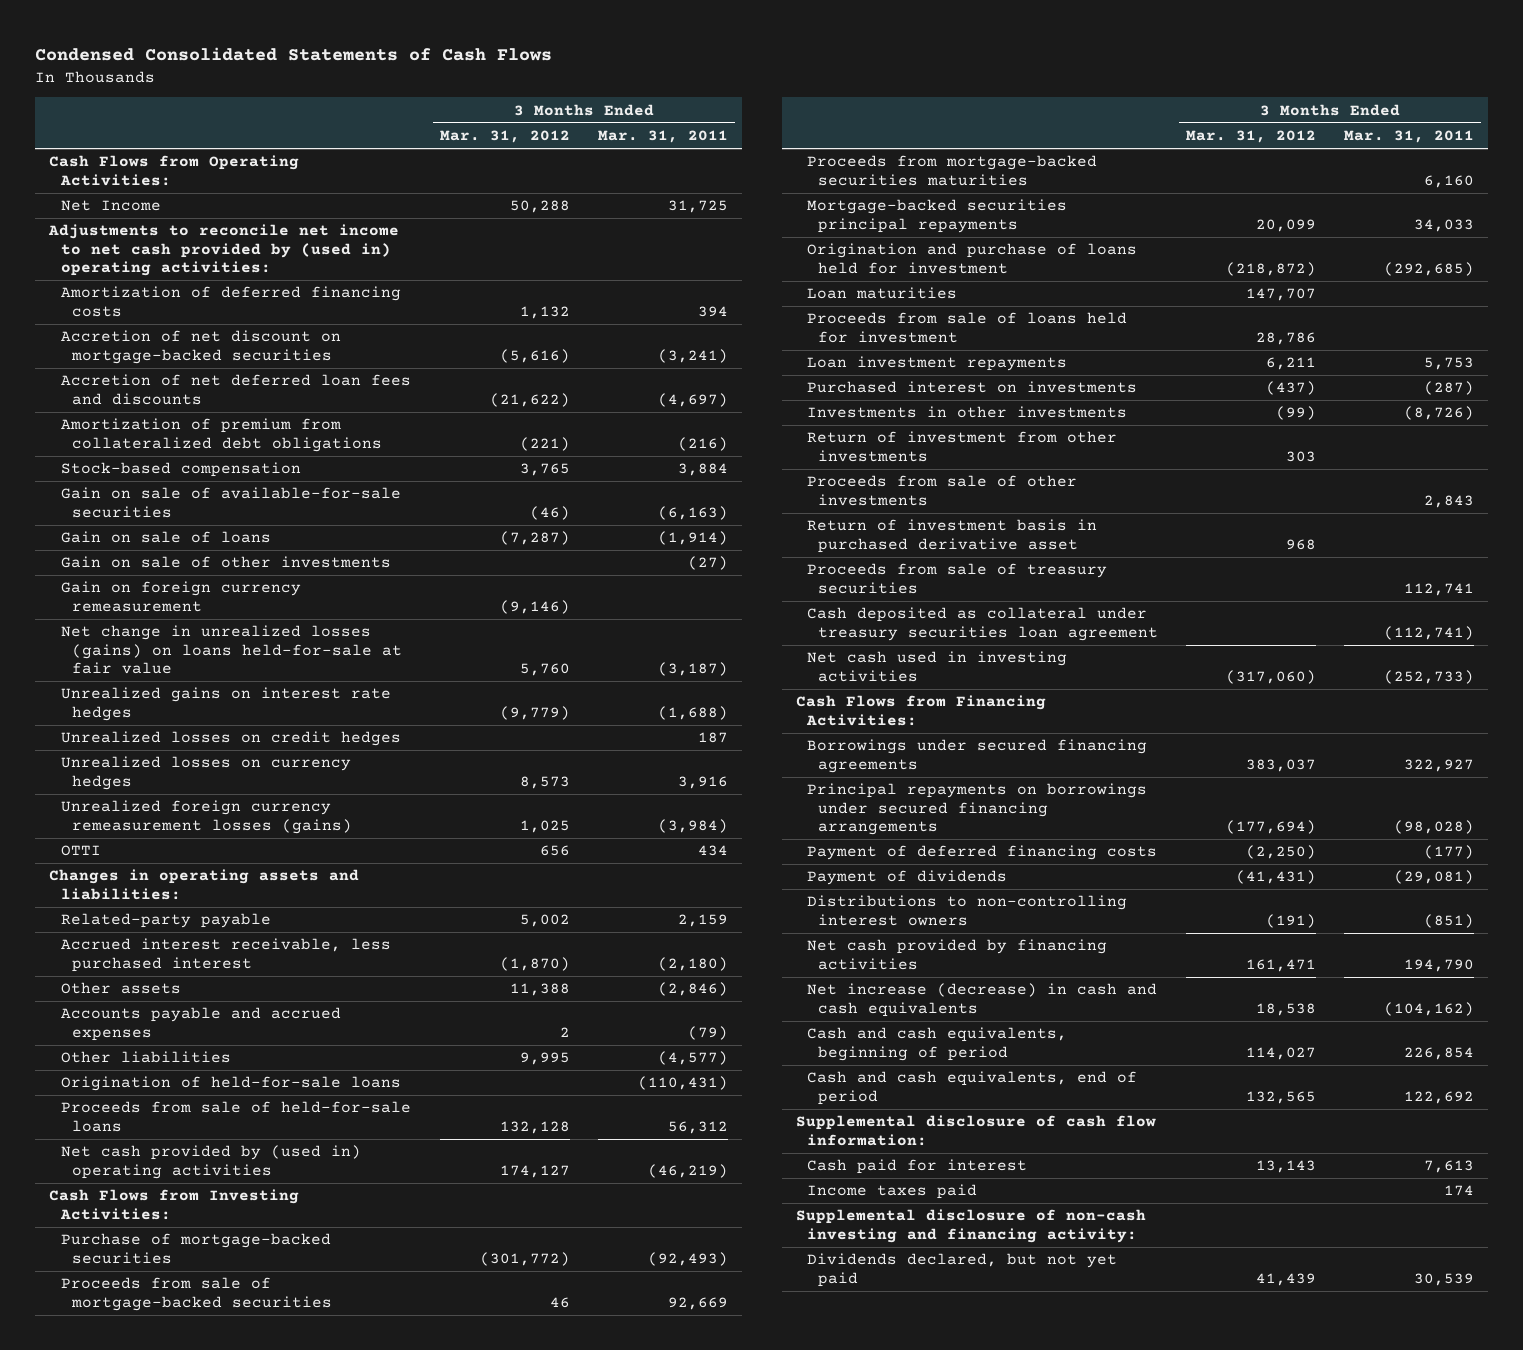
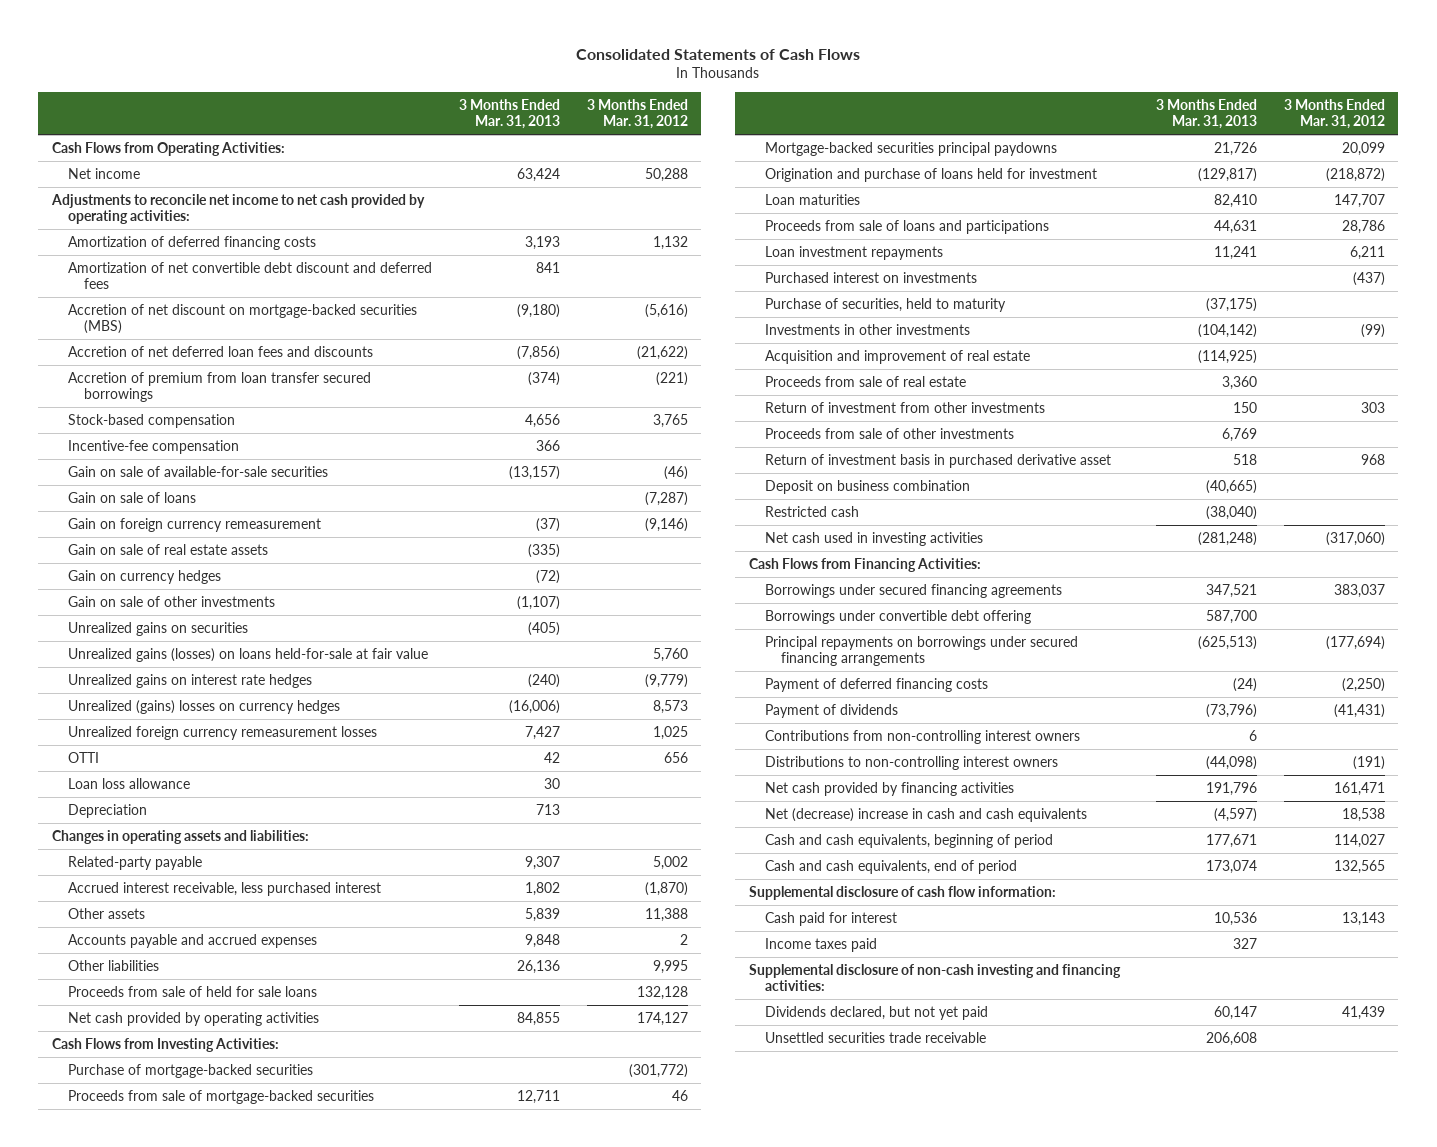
[35,47,553,62] Condensed Consolidated Statements of Cash Flows -> [576,48,861,60] Consolidated Statements of Cash Flows
[597,130,728,144] Mar. 31, 2011 -> none
none -> [458,98,560,130] 3 Months Ended Mar. 31, 2013
[60,200,161,212] Net Income -> [67,167,140,179] Net income
[48,224,400,277] Adjustments to reconcile net income to net cash provided by (used in) operating activities: -> [50,193,425,225] Adjustments to reconcile net income to net cash provided by operating activities:
none -> [67,261,432,290] Amortization of net convertible debt discount and deferred fees
[60,330,341,364] Accretion of net discount on mortgage-backed securities -> [67,303,417,335] Accretion of net discount on mortgage-backed securities (MBS)
[60,418,382,452] Amortization of premium from collateralized debt obligations -> [67,371,371,403] Accretion of premium from loan transfer secured borrowings
none -> [67,439,239,454] Incentive-fee compensation
none -> [67,543,268,555] Gain on sale of real estate assets
none -> [67,569,221,584] Gain on currency hedges
[60,556,391,569] Gain on sale of other investments -> [67,595,275,607] Gain on sale of other investments
none -> [67,621,248,636] Unrealized gains on securities
[60,625,402,675] Net change in unrealized losses (gains) on loans held-for-sale at fair value -> [67,647,428,662] Unrealized gains (losses) on loans held-for-sale at fair value
[60,731,401,747] Unrealized losses on credit hedges -> none
[60,756,351,790] Unrealized losses on currency hedges -> [67,699,340,714] Unrealized (gains) losses on currency hedges
[60,800,352,834] Unrealized foreign currency remeasurement losses (gains) -> [67,725,377,740] Unrealized foreign currency remeasurement losses
none -> [67,777,190,789] Loan loss allowance
none -> [67,803,147,818] Depreciation
[60,1076,401,1092] Origination of held-for-sale loans -> none
[60,1101,411,1132] Proceeds from sale of held-for-sale loans -> [67,985,317,997] Proceeds from sale of held for sale loans
[60,1145,361,1179] Net cash provided by (used in) operating activities -> [67,1011,319,1026] Net cash provided by operating activities
[806,155,1097,186] Proceeds from mortgage-backed securities maturities -> none
[806,199,1067,233] Mortgage-backed securities principal repayments -> [764,141,1057,156] Mortgage-backed securities principal paydowns
[806,312,1127,343] Proceeds from sale of loans held for investment -> [764,219,1049,234] Proceeds from sale of loans and participations
none -> [764,297,1006,312] Purchase of securities, held to maturity
none -> [764,349,1030,364] Acquisition and improvement of real estate
none -> [764,375,966,387] Proceeds from sale of real estate
[806,563,1107,594] Proceeds from sale of treasury securities -> none
[806,607,1159,641] Cash deposited as collateral under treasury securities loan agreement -> none
none -> [764,479,970,494] Deposit on business combination
none -> [764,505,859,517] Restricted cash
none -> [764,609,1031,624] Borrowings under convertible debt offering
none -> [764,729,1080,744] Contributions from non-controlling interest owners
[806,983,1157,1017] Net increase (decrease) in cash and cash equivalents -> [764,807,1087,822] Net (decrease) increase in cash and cash equivalents
[795,1209,1146,1243] Supplemental disclosure of non-cash investing and financing activity: -> [748,963,1121,992] Supplemental disclosure of non-cash investing and financing activities:
none -> [764,1031,986,1043] Unsettled securities trade receivable

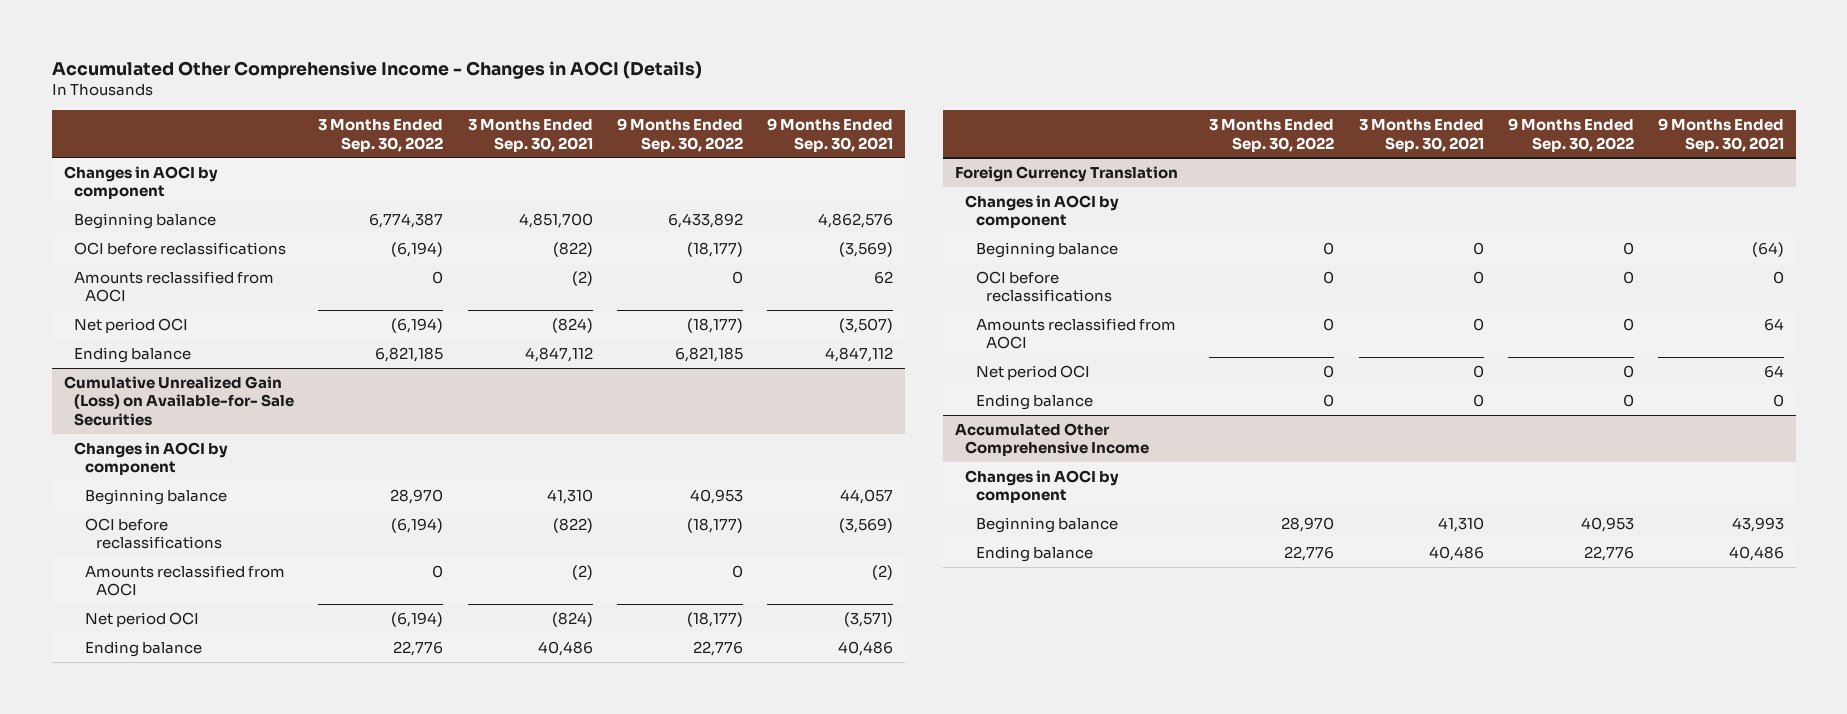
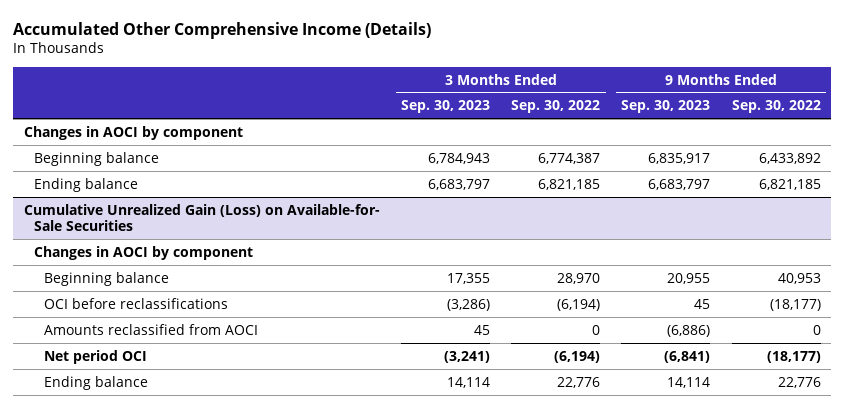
[51,60,702,79] Accumulated Other Comprehensive Income - Changes in AOCI (Details) -> [13,21,432,39] Accumulated Other Comprehensive Income (Details)
[467,119,593,152] 3 Months Ended Sep. 30, 2021 -> none
[766,118,893,152] 9 Months Ended Sep. 30, 2021 -> none
none -> [401,100,491,114] Sep. 30, 2023
none -> [621,100,711,114] Sep. 30, 2023
[74,241,287,255] OCI before reclassifications -> none
[74,270,275,303] Amounts reclassified from AOCI -> none
[74,317,189,333] Net period OCI -> none
[954,165,1178,182] Foreign Currency Translation -> none
[965,194,1120,229] Changes in AOCI by component -> none
[975,241,1118,258] Beginning balance -> none
[975,270,1113,303] OCI before reclassifications -> none
[975,317,1176,350] Amounts reclassified from AOCI -> none
[975,364,1090,380] Net period OCI -> none
[975,393,1093,410] Ending balance -> none
[954,422,1150,457] Accumulated Other Comprehensive Income -> none
[965,469,1120,504] Changes in AOCI by component -> none
[975,516,1118,533] Beginning balance -> none
[975,545,1093,562] Ending balance -> none

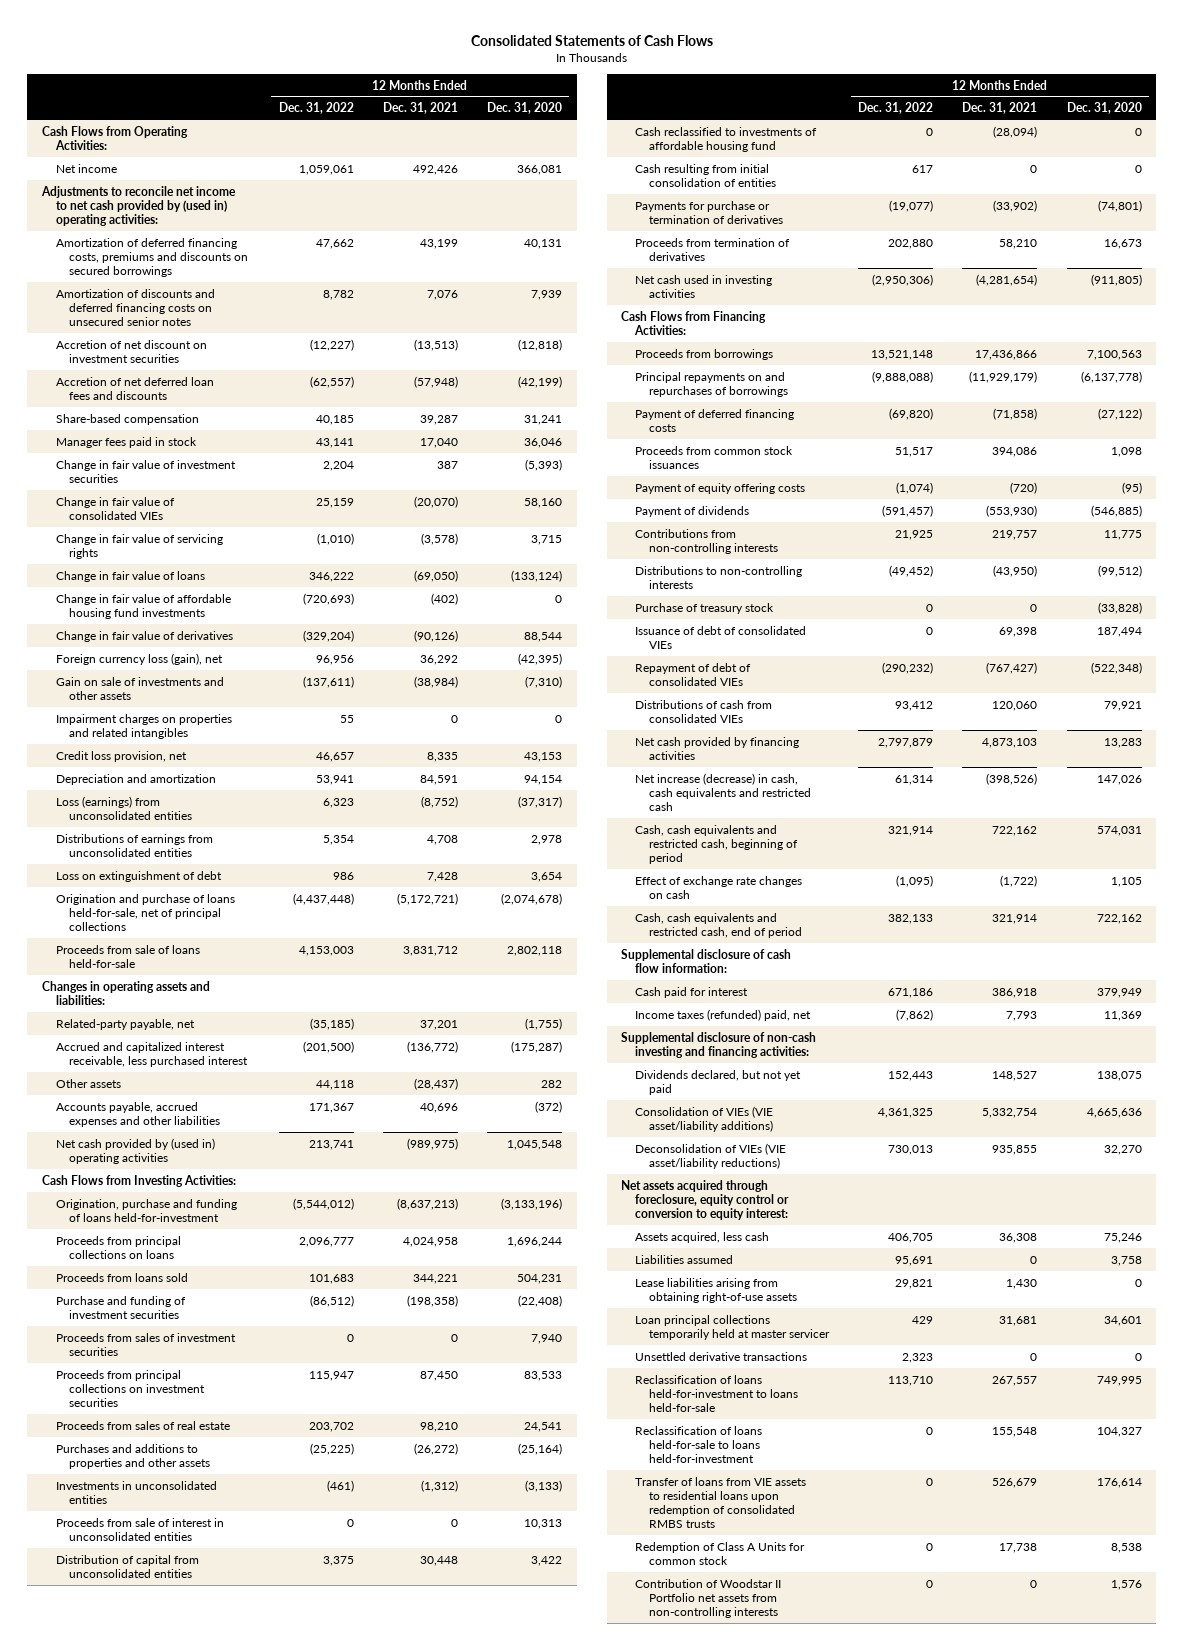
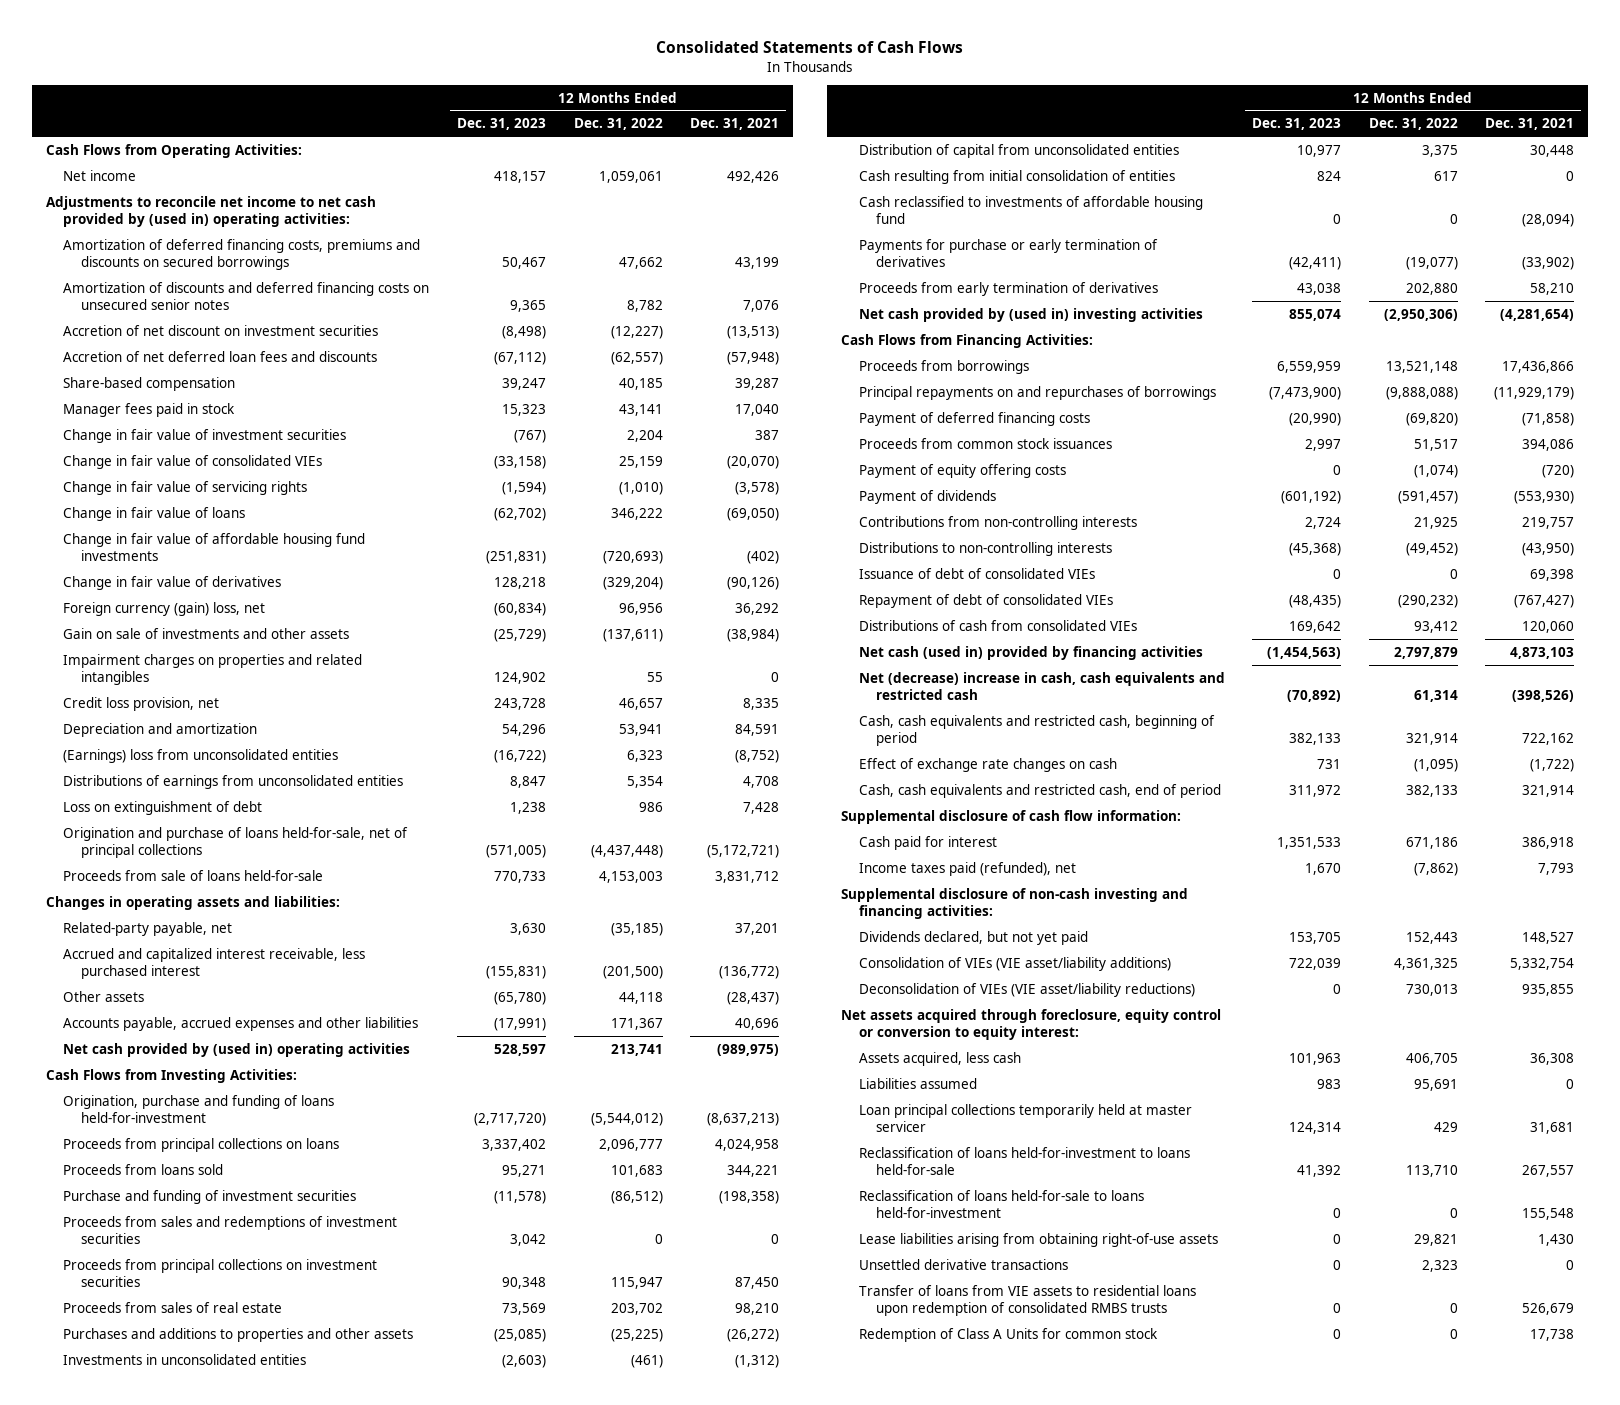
[487,102,563,115] Dec. 31, 2020 -> none
none -> [457,118,547,131] Dec. 31, 2023
[55,652,223,665] Foreign currency loss (gain), net -> [63,601,266,616] Foreign currency (gain) loss, net
[55,795,193,820] Loss (earnings) from unconsolidated entities -> [63,748,339,763] (Earnings) loss from unconsolidated entities
[55,1332,236,1356] Proceeds from sales of investment securities -> [63,1215,398,1245] Proceeds from sales and redemptions of investment securities
[55,1517,224,1541] Proceeds from sale of interest in unconsolidated entities -> none
[635,126,818,152] Cash reclassified to investments of affordable housing fund -> [858,195,1203,225] Cash reclassified to investments of affordable housing fund
[635,200,783,224] Payments for purchase or termination of derivatives -> [858,238,1158,268] Payments for purchase or early termination of derivatives
[635,237,791,261] Proceeds from termination of derivatives -> [858,281,1158,296] Proceeds from early termination of derivatives
[635,274,773,298] Net cash used in investing activities -> [858,307,1203,322] Net cash provided by (used in) investing activities
[635,602,775,614] Purchase of treasury stock -> none
[635,736,800,760] Net cash provided by financing activities -> [858,645,1203,660] Net cash (used in) provided by financing activities
[635,772,811,811] Net increase (decrease) in cash, cash equivalents and restricted cash -> [858,671,1225,701] Net (decrease) increase in cash, cash equivalents and restricted cash
[635,1008,812,1021] Income taxes (refunded) paid, net -> [858,861,1076,876] Income taxes paid (refunded), net
[635,1277,797,1303] Lease liabilities arising from obtaining right-of-use assets -> [858,1232,1218,1247] Lease liabilities arising from obtaining right-of-use assets
[635,1351,808,1361] Unsettled derivative transactions -> [858,1258,1068,1270] Unsettled derivative transactions
[635,1578,782,1618] Contribution of Woodstar II Portfolio net assets from non-controlling interests -> none

